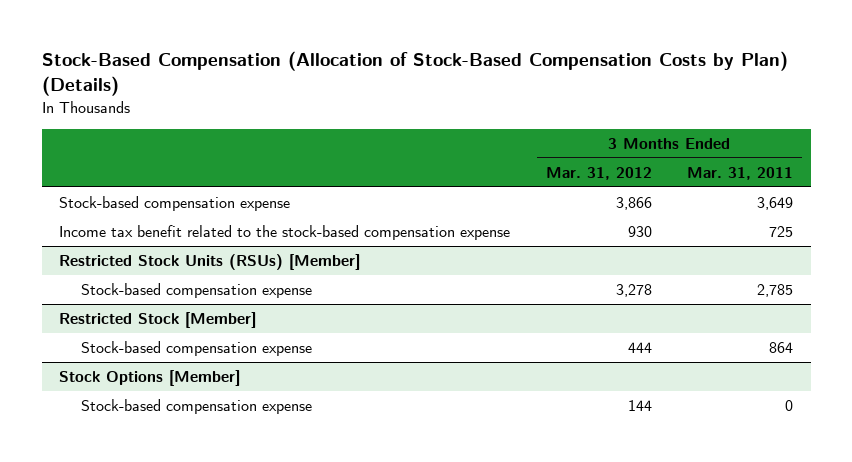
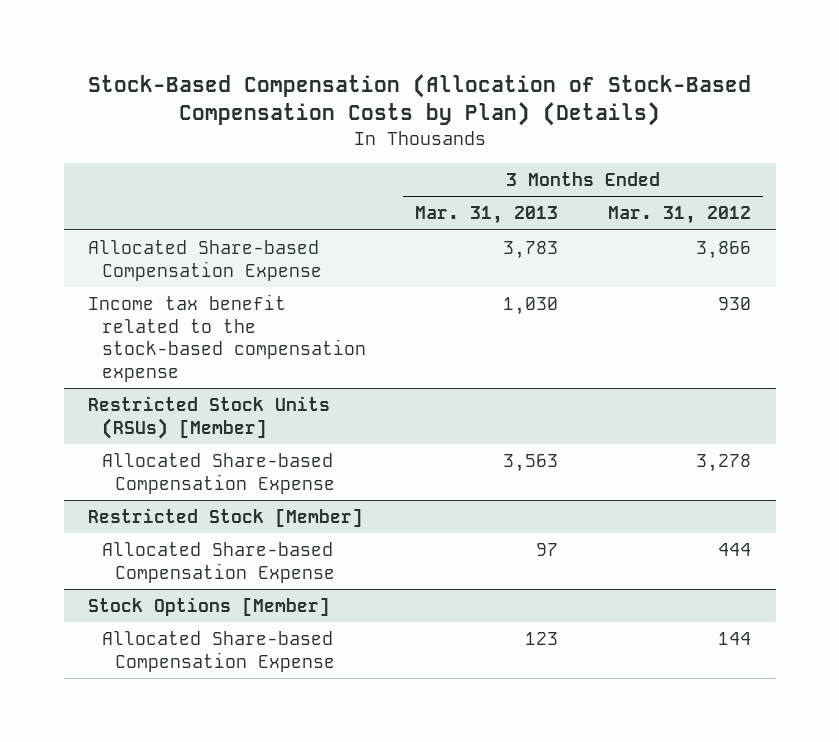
[686,166,793,180] Mar. 31, 2011 -> none
none -> [415,206,559,225] Mar. 31, 2013
[59,196,291,212] Stock-based compensation expense -> [88,240,322,281] Allocated Share-based Compensation Expense
[81,283,313,299] Stock-based compensation expense -> [101,453,335,494] Allocated Share-based Compensation Expense
[81,341,313,357] Stock-based compensation expense -> [101,542,335,583] Allocated Share-based Compensation Expense
[81,399,313,415] Stock-based compensation expense -> [101,631,335,672] Allocated Share-based Compensation Expense

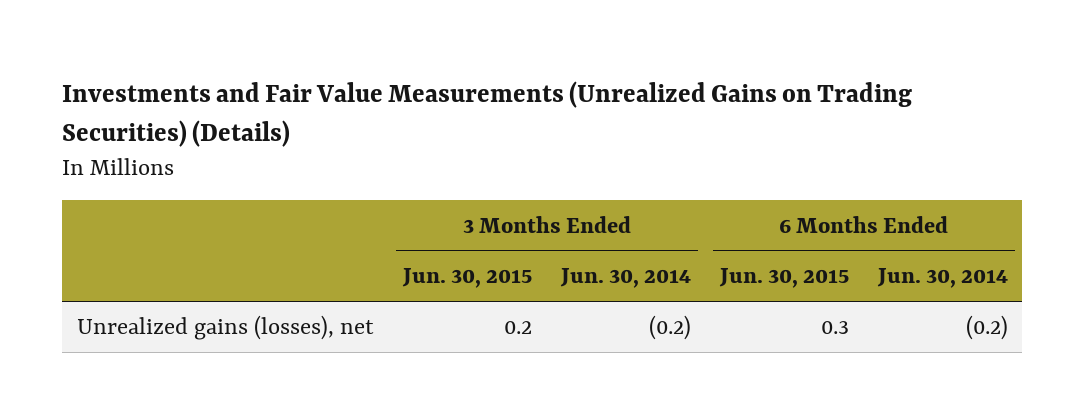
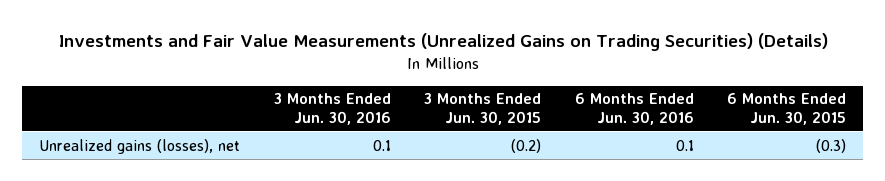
[559,268,691,289] Jun. 30, 2014 -> none
[876,268,1008,289] Jun. 30, 2014 -> none
none -> [273,93,391,126] 3 Months Ended Jun. 30, 2016
none -> [574,93,694,126] 6 Months Ended Jun. 30, 2016
[503,321,532,335] 0.2 -> [511,138,542,153] (0.2)
[820,321,849,335] 0.3 -> [816,138,847,153] (0.3)

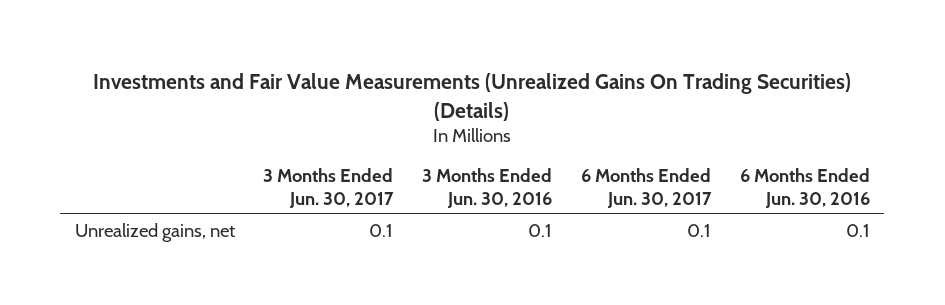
[58,33,828,52] Investments and Fair Value Measurements (Unrealized Gains on Trading Securities) (Details) -> [93,72,852,121] Investments and Fair Value Measurements (Unrealized Gains On Trading Securities) (Details)
[424,93,542,126] 3 Months Ended Jun. 30, 2015 -> none
[727,93,847,126] 6 Months Ended Jun. 30, 2015 -> none
none -> [263,168,395,209] 3 Months Ended Jun. 30, 2017
none -> [581,168,713,209] 6 Months Ended Jun. 30, 2017
[39,138,241,154] Unrealized gains (losses), net -> [74,222,235,242] Unrealized gains, net

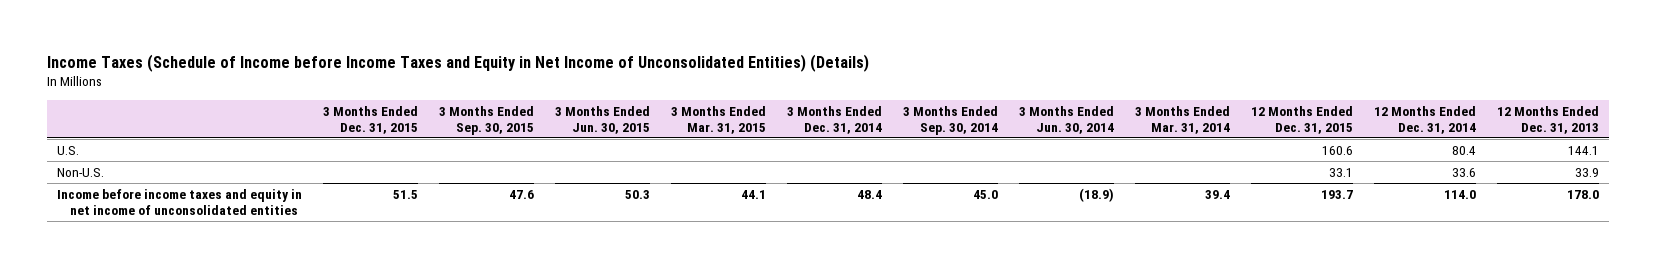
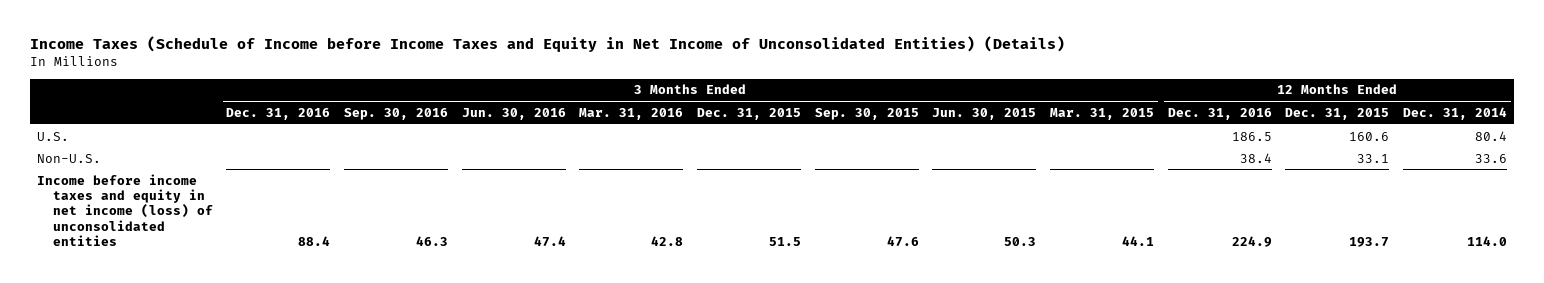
[786,105,882,134] 3 Months Ended Dec. 31, 2014 -> none
[902,105,998,135] 3 Months Ended Sep. 30, 2014 -> none
[1018,105,1114,134] 3 Months Ended Jun. 30, 2014 -> none
[1134,105,1230,134] 3 Months Ended Mar. 31, 2014 -> none
[1496,105,1599,134] 12 Months Ended Dec. 31, 2013 -> none
none -> [226,107,331,120] Dec. 31, 2016
none -> [344,107,449,120] Sep. 30, 2016
none -> [461,107,566,120] Jun. 30, 2016
none -> [579,107,684,120] Mar. 31, 2016
none -> [1167,107,1272,120] Dec. 31, 2016
[57,188,303,215] Income before income taxes and equity in net income of unconsolidated entities -> [36,173,213,247] Income before income taxes and equity in net income (loss) of unconsolidated entities

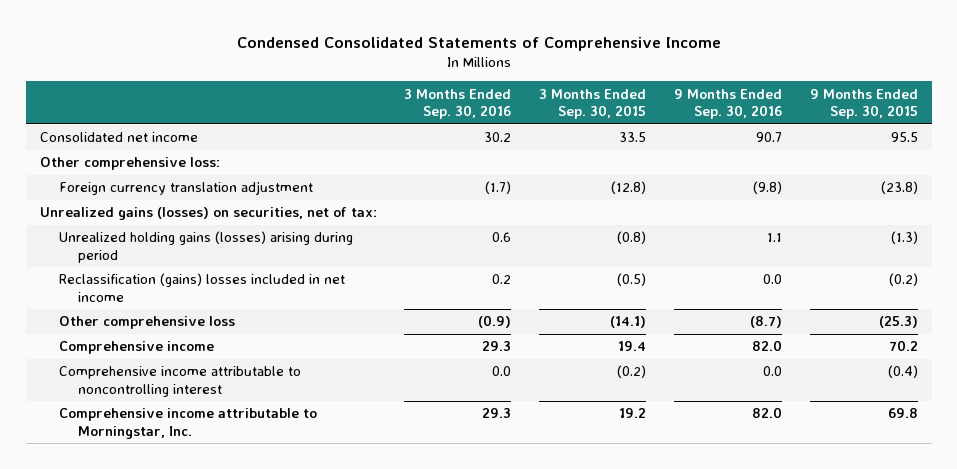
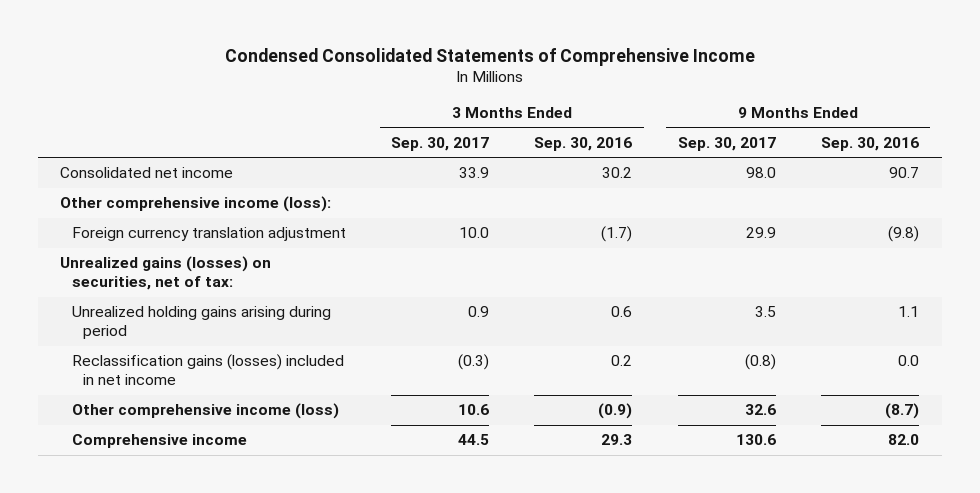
[539,88,647,120] 3 Months Ended Sep. 30, 2015 -> none
[809,88,918,120] 9 Months Ended Sep. 30, 2015 -> none
none -> [391,136,490,151] Sep. 30, 2017
none -> [677,136,776,151] Sep. 30, 2017
[39,157,220,171] Other comprehensive loss: -> [60,196,332,213] Other comprehensive income (loss):
[58,231,353,263] Unrealized holding gains (losses) arising during period -> [71,306,331,340] Unrealized holding gains arising during period
[58,273,345,302] Reclassification (gains) losses included in net income -> [71,354,344,386] Reclassification gains (losses) included in net income
[58,316,235,330] Other comprehensive loss -> [71,403,339,420] Other comprehensive income (loss)
[58,366,301,397] Comprehensive income attributable to noncontrolling interest -> none
[58,408,317,439] Comprehensive income attributable to Morningstar, Inc. -> none

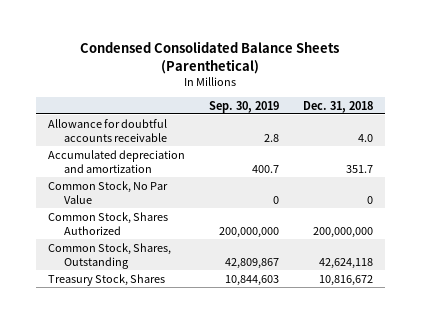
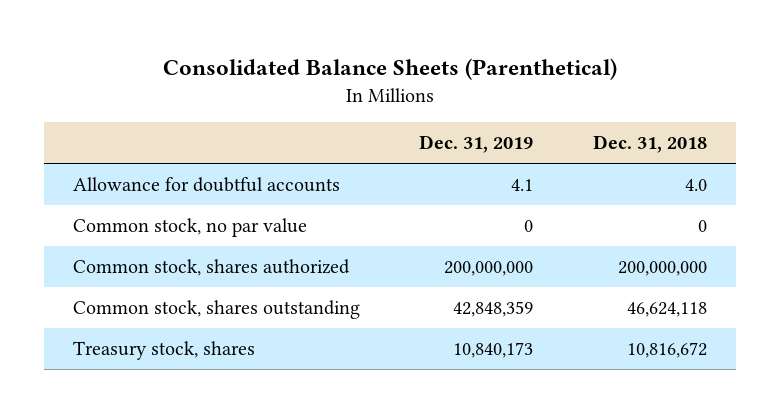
[80,41,340,74] Condensed Consolidated Balance Sheets (Parenthetical) -> [162,57,617,80] Consolidated Balance Sheets (Parenthetical)
[208,100,279,113] Sep. 30, 2019 -> none
none -> [419,135,534,154] Dec. 31, 2019
[47,149,185,173] Accumulated depreciation and amortization -> none
[47,118,168,142] Allowance for doubtful accounts receivable -> [73,177,341,193] Allowance for doubtful accounts
[47,180,168,204] Common Stock, No Par Value -> [73,218,308,238] Common stock, no par value
[47,211,168,235] Common Stock, Shares Authorized -> [73,259,351,277] Common stock, shares authorized
[47,242,171,269] Common Stock, Shares, Outstanding -> [73,300,361,320] Common stock, shares outstanding
[318,257,373,269] 42,624,118 -> [626,302,707,318] 46,624,118
[47,273,165,286] Treasury Stock, Shares -> [73,341,256,361] Treasury stock, shares

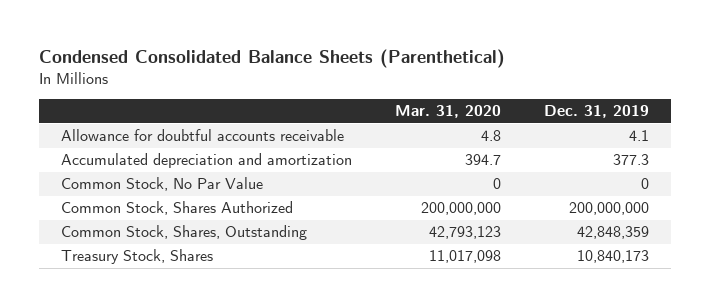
[162,57,617,80] Consolidated Balance Sheets (Parenthetical) -> [38,48,505,68] Condensed Consolidated Balance Sheets (Parenthetical)
[592,135,707,154] Dec. 31, 2018 -> none
none -> [394,105,501,119] Mar. 31, 2020
[73,177,341,193] Allowance for doubtful accounts -> [60,129,344,142] Allowance for doubtful accounts receivable
none -> [60,153,352,169] Accumulated depreciation and amortization
[73,218,308,238] Common stock, no par value -> [60,177,263,192] Common Stock, No Par Value
[73,259,351,277] Common stock, shares authorized -> [60,201,293,216] Common Stock, Shares Authorized
[73,300,361,320] Common stock, shares outstanding -> [60,225,307,241] Common Stock, Shares, Outstanding
[73,341,256,361] Treasury stock, shares -> [60,249,213,265] Treasury Stock, Shares

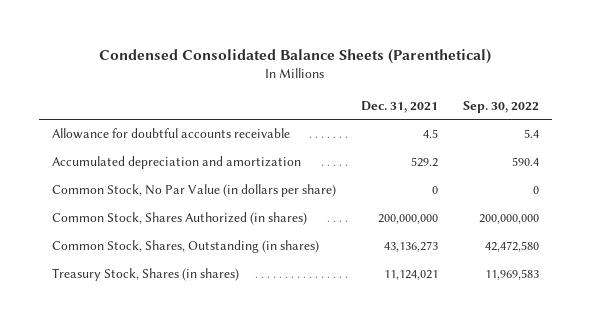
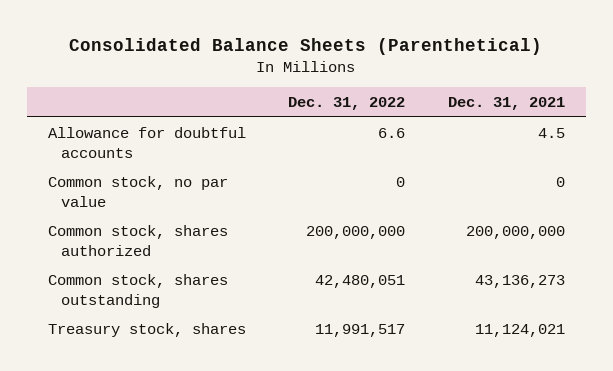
[99,49,492,65] Condensed Consolidated Balance Sheets (Parenthetical) -> [69,37,543,55] Consolidated Balance Sheets (Parenthetical)
[462,100,539,113] Sep. 30, 2022 -> none
none -> [288,97,406,111] Dec. 31, 2022
[51,156,301,170] Accumulated depreciation and amortization -> none
[51,128,290,140] Allowance for doubtful accounts receivable -> [48,126,247,158] Allowance for doubtful accounts
[51,184,336,198] Common Stock, No Par Value (in dollars per share) -> [48,175,229,207] Common stock, no par value
[51,212,307,226] Common Stock, Shares Authorized (in shares) -> [48,224,229,256] Common stock, shares authorized
[51,240,319,254] Common Stock, Shares, Outstanding (in shares) -> [48,273,229,308] Common stock, shares outstanding
[51,268,239,282] Treasury Stock, Shares (in shares) -> [48,322,247,337] Treasury stock, shares

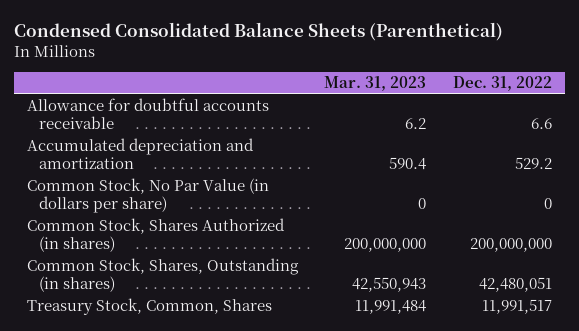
[69,37,543,55] Consolidated Balance Sheets (Parenthetical) -> [13,21,503,41] Condensed Consolidated Balance Sheets (Parenthetical)
[447,97,565,111] Dec. 31, 2021 -> none
none -> [324,76,427,92] Mar. 31, 2023
[48,126,247,158] Allowance for doubtful accounts -> [26,98,269,130] Allowance for doubtful accounts receivable
none -> [26,138,254,170] Accumulated depreciation and amortization
[48,175,229,207] Common stock, no par value -> [26,178,269,214] Common Stock, No Par Value (in dollars per share)
[48,224,229,256] Common stock, shares authorized -> [26,218,285,253] Common Stock, Shares Authorized (in shares)
[48,273,229,308] Common stock, shares outstanding -> [26,258,299,293] Common Stock, Shares, Outstanding (in shares)
[48,322,247,337] Treasury stock, shares -> [26,298,272,316] Treasury Stock, Common, Shares

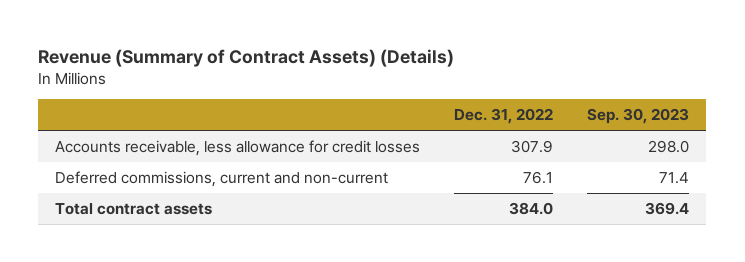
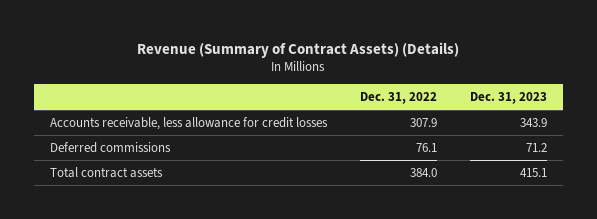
[587,108,690,125] Sep. 30, 2023 -> none
none -> [469,92,547,105] Dec. 31, 2023
[55,171,389,188] Deferred commissions, current and non-current -> [50,141,172,153] Deferred commissions

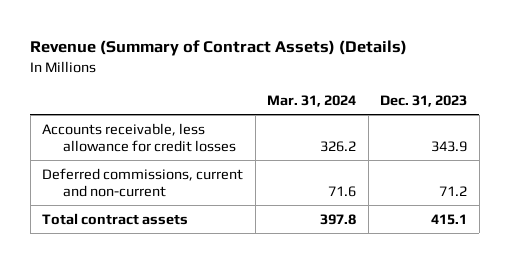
[359,92,437,105] Dec. 31, 2022 -> none
none -> [267,95,357,108] Mar. 31, 2024
[50,141,172,153] Deferred commissions -> [42,167,244,197] Deferred commissions, current and non-current

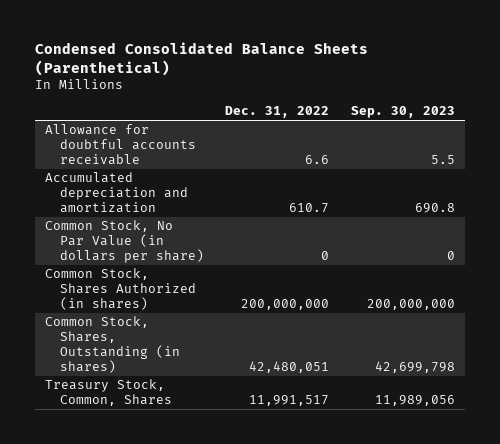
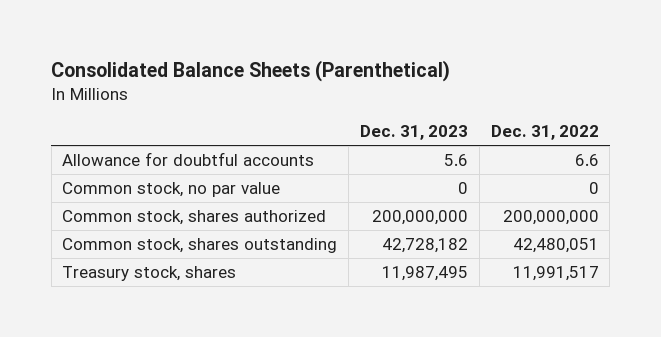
[34,41,368,76] Condensed Consolidated Balance Sheets (Parenthetical) -> [51,60,451,83] Consolidated Balance Sheets (Parenthetical)
[350,106,455,119] Sep. 30, 2023 -> none
none -> [359,124,468,140] Dec. 31, 2023
[45,172,189,213] Accumulated depreciation and amortization -> none
[45,124,197,165] Allowance for doubtful accounts receivable -> [62,152,315,167] Allowance for doubtful accounts
[45,220,205,263] Common Stock, No Par Value (in dollars per share) -> [62,182,281,198] Common stock, no par value
[45,268,197,310] Common Stock, Shares Authorized (in shares) -> [62,210,327,226] Common stock, shares authorized
[45,316,181,373] Common Stock, Shares, Outstanding (in shares) -> [62,238,338,254] Common stock, shares outstanding
[45,379,173,407] Treasury Stock, Common, Shares -> [62,266,237,282] Treasury stock, shares

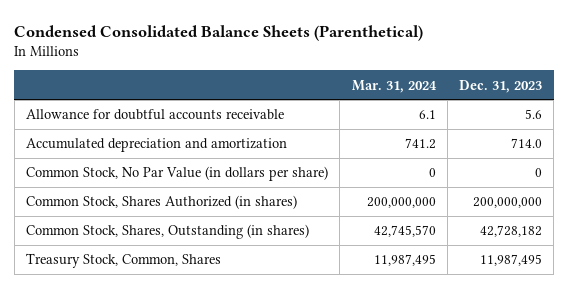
[51,60,451,83] Consolidated Balance Sheets (Parenthetical) -> [14,24,424,41] Condensed Consolidated Balance Sheets (Parenthetical)
[490,124,599,140] Dec. 31, 2022 -> none
none -> [351,79,437,93] Mar. 31, 2024
[62,152,315,167] Allowance for doubtful accounts -> [25,109,284,121] Allowance for doubtful accounts receivable
none -> [25,138,287,153] Accumulated depreciation and amortization
[62,182,281,198] Common stock, no par value -> [25,166,328,182] Common Stock, No Par Value (in dollars per share)
[62,210,327,226] Common stock, shares authorized -> [25,195,297,210] Common Stock, Shares Authorized (in shares)
[62,238,338,254] Common stock, shares outstanding -> [25,224,309,240] Common Stock, Shares, Outstanding (in shares)
[62,266,237,282] Treasury stock, shares -> [25,253,221,269] Treasury Stock, Common, Shares

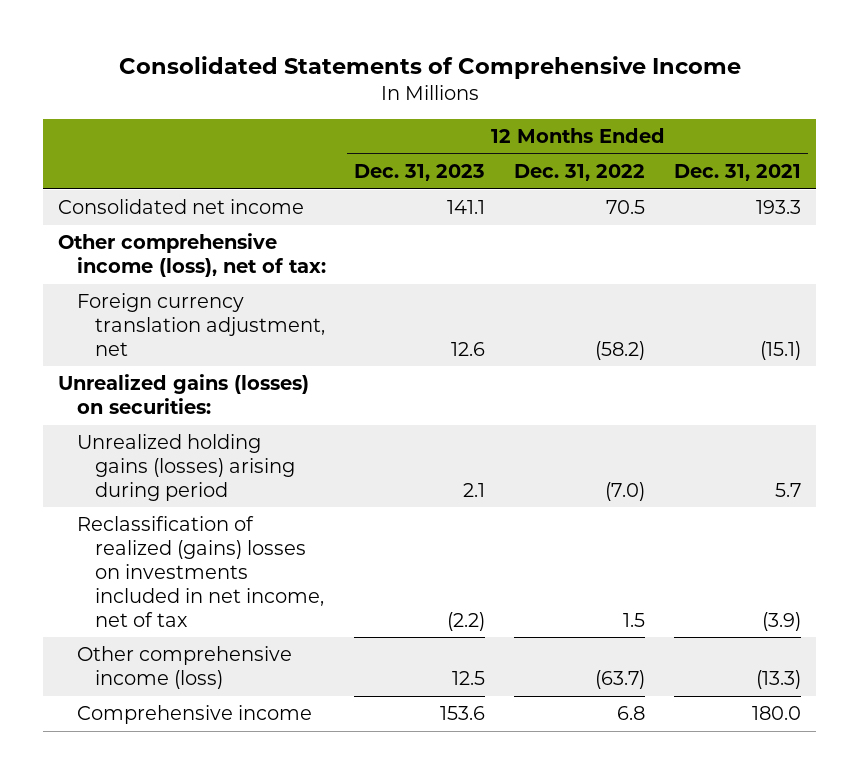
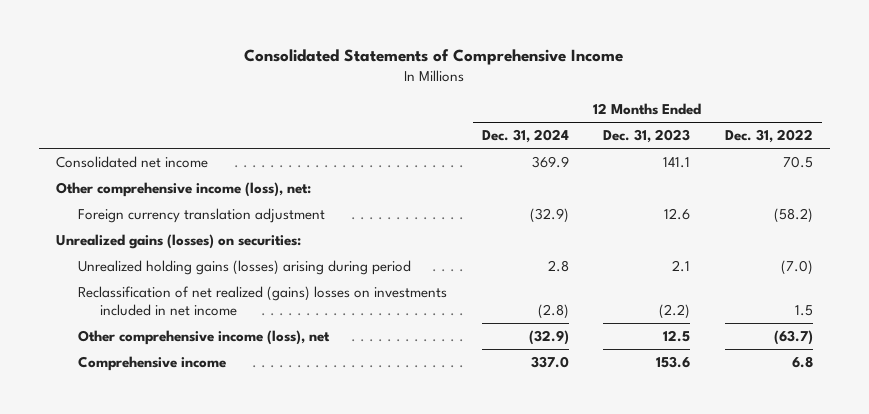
[674,164,802,182] Dec. 31, 2021 -> none
none -> [481,128,569,143] Dec. 31, 2024
[57,233,326,278] Other comprehensive income (loss), net of tax: -> [55,181,311,197] Other comprehensive income (loss), net:
[76,293,326,356] Foreign currency translation adjustment, net -> [77,207,325,223] Foreign currency translation adjustment
[76,516,325,627] Reclassification of realized (gains) losses on investments included in net income, net of tax -> [77,285,447,317] Reclassification of net realized (gains) losses on investments included in net income
[76,646,292,690] Other comprehensive income (loss) -> [77,329,330,345] Other comprehensive income (loss), net

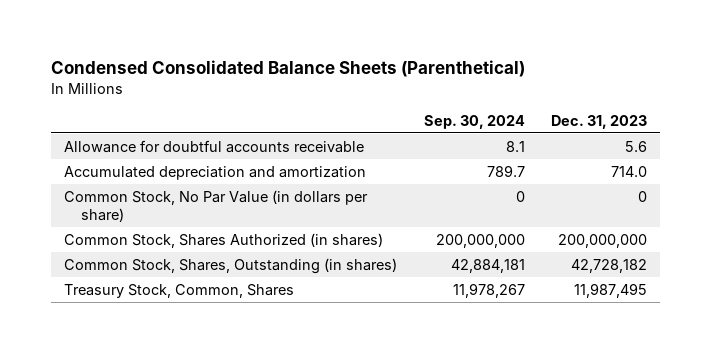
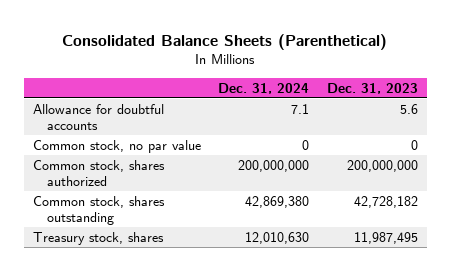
[50,59,525,77] Condensed Consolidated Balance Sheets (Parenthetical) -> [62,33,388,50] Consolidated Balance Sheets (Parenthetical)
[423,114,525,129] Sep. 30, 2024 -> none
none -> [218,82,310,94] Dec. 31, 2024
[64,165,367,180] Accumulated depreciation and amortization -> none
[64,139,365,153] Allowance for doubtful accounts receivable -> [33,103,165,130] Allowance for doubtful accounts
[64,189,369,222] Common Stock, No Par Value (in dollars per share) -> [33,139,202,153] Common stock, no par value
[64,232,384,248] Common Stock, Shares Authorized (in shares) -> [33,159,166,186] Common stock, shares authorized
[64,257,398,274] Common Stock, Shares, Outstanding (in shares) -> [33,195,166,225] Common stock, shares outstanding
[64,283,295,298] Treasury Stock, Common, Shares -> [33,231,165,245] Treasury stock, shares

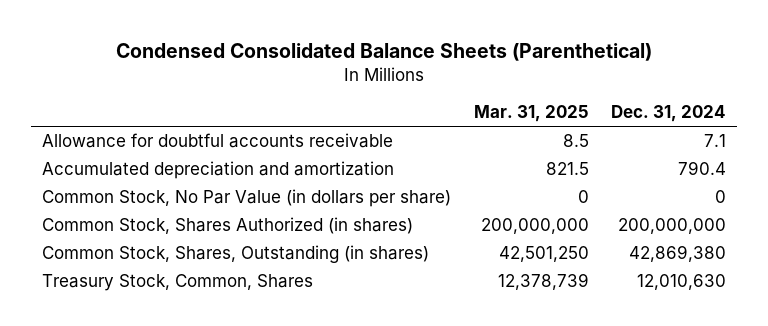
[62,33,388,50] Consolidated Balance Sheets (Parenthetical) -> [116,42,653,61] Condensed Consolidated Balance Sheets (Parenthetical)
[326,82,418,94] Dec. 31, 2023 -> none
none -> [473,105,589,123] Mar. 31, 2025
[33,103,165,130] Allowance for doubtful accounts -> [42,133,394,149] Allowance for doubtful accounts receivable
none -> [42,161,395,180] Accumulated depreciation and amortization
[33,139,202,153] Common stock, no par value -> [42,189,452,208] Common Stock, No Par Value (in dollars per share)
[33,159,166,186] Common stock, shares authorized -> [42,217,414,235] Common Stock, Shares Authorized (in shares)
[33,195,166,225] Common stock, shares outstanding -> [42,245,430,264] Common Stock, Shares, Outstanding (in shares)
[33,231,165,245] Treasury stock, shares -> [42,274,314,292] Treasury Stock, Common, Shares

